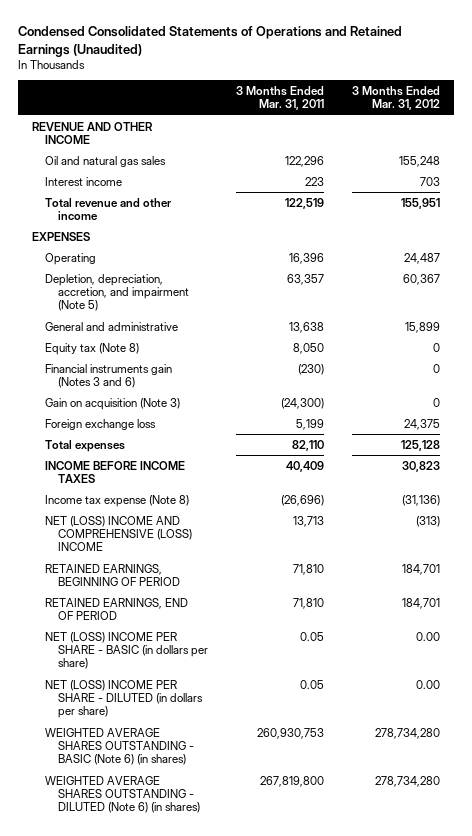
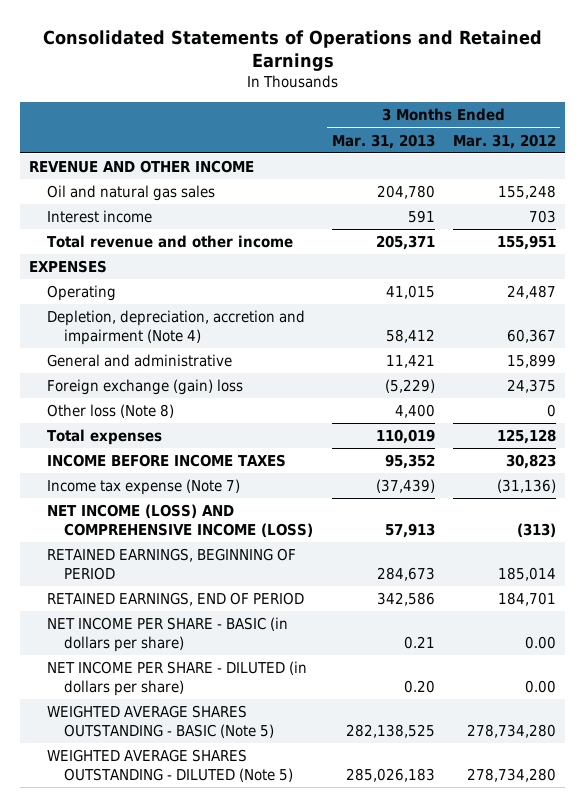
[18,25,403,57] Condensed Consolidated Statements of Operations and Retained Earnings (Unaudited) -> [42,29,542,71] Consolidated Statements of Operations and Retained Earnings
[235,85,324,111] 3 Months Ended Mar. 31, 2011 -> none
none -> [331,133,435,149] Mar. 31, 2013
[45,273,189,312] Depletion, depreciation, accretion, and impairment (Note 5) -> [46,310,305,345] Depletion, depreciation, accretion and impairment (Note 4)
[45,342,140,355] Equity tax (Note 8) -> none
[45,363,173,388] Financial instruments gain (Notes 3 and 6) -> none
[45,397,181,410] Gain on acquisition (Note 3) -> none
[45,418,157,430] Foreign exchange loss -> [46,379,243,396] Foreign exchange (gain) loss
none -> [46,404,174,419] Other loss (Note 8)
[45,494,190,507] Income tax expense (Note 8) -> [46,479,240,496] Income tax expense (Note 7)
[45,515,192,552] NET (LOSS) INCOME AND COMPREHENSIVE (LOSS) INCOME -> [46,504,314,537] NET INCOME (LOSS) AND COMPREHENSIVE INCOME (LOSS)
[401,563,440,575] 184,701 -> [497,566,556,581] 185,014
[45,631,208,670] NET (LOSS) INCOME PER SHARE - BASIC (in dollars per share) -> [46,617,288,652] NET INCOME PER SHARE - BASIC (in dollars per share)
[45,679,203,719] NET (LOSS) INCOME PER SHARE - DILUTED (in dollars per share) -> [46,661,307,696] NET INCOME PER SHARE - DILUTED (in dollars per share)
[45,727,194,766] WEIGHTED AVERAGE SHARES OUTSTANDING - BASIC (Note 6) (in shares) -> [46,705,275,738] WEIGHTED AVERAGE SHARES OUTSTANDING - BASIC (Note 5)
[45,775,200,814] WEIGHTED AVERAGE SHARES OUTSTANDING - DILUTED (Note 6) (in shares) -> [46,749,294,782] WEIGHTED AVERAGE SHARES OUTSTANDING - DILUTED (Note 5)

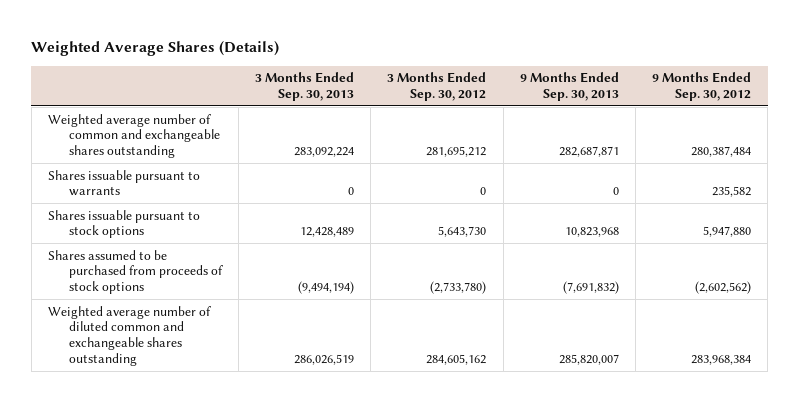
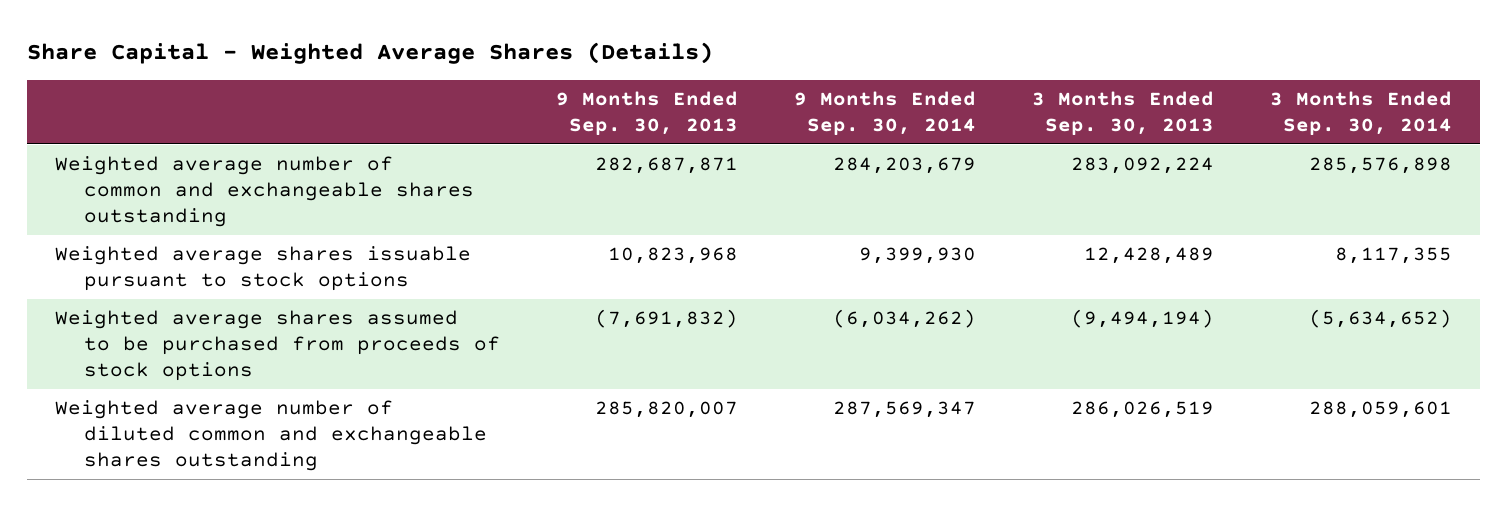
[31,41,280,57] Weighted Average Shares (Details) -> [26,41,713,64] Share Capital - Weighted Average Shares (Details)
[387,72,487,102] 3 Months Ended Sep. 30, 2012 -> none
[652,72,752,102] 9 Months Ended Sep. 30, 2012 -> none
none -> [794,90,977,135] 9 Months Ended Sep. 30, 2014
none -> [1270,90,1453,135] 3 Months Ended Sep. 30, 2014
[47,169,200,197] Shares issuable pursuant to warrants -> none
[47,209,200,239] Shares issuable pursuant to stock options -> [54,246,471,291] Weighted average shares issuable pursuant to stock options
[47,249,223,295] Shares assumed to be purchased from proceeds of stock options -> [54,310,501,381] Weighted average shares assumed to be purchased from proceeds of stock options

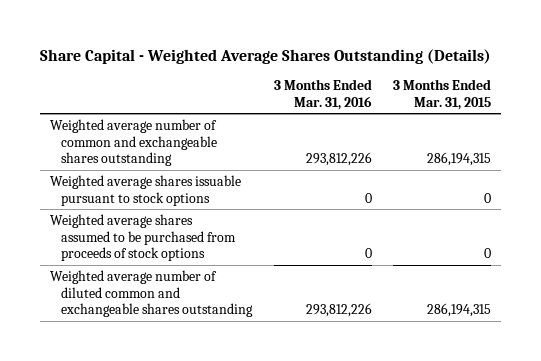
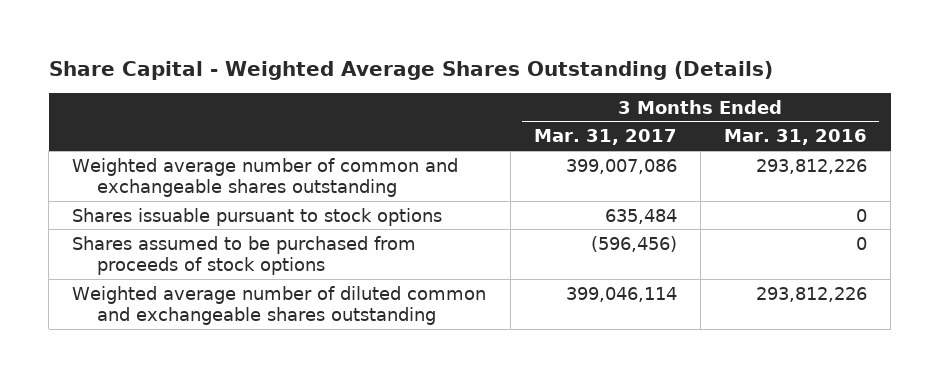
[392,79,491,110] 3 Months Ended Mar. 31, 2015 -> none
none -> [533,129,677,146] Mar. 31, 2017
[50,174,242,206] Weighted average shares issuable pursuant to stock options -> [72,207,443,226] Shares issuable pursuant to stock options
[50,213,237,262] Weighted average shares assumed to be purchased from proceeds of stock options -> [72,235,417,275] Shares assumed to be purchased from proceeds of stock options

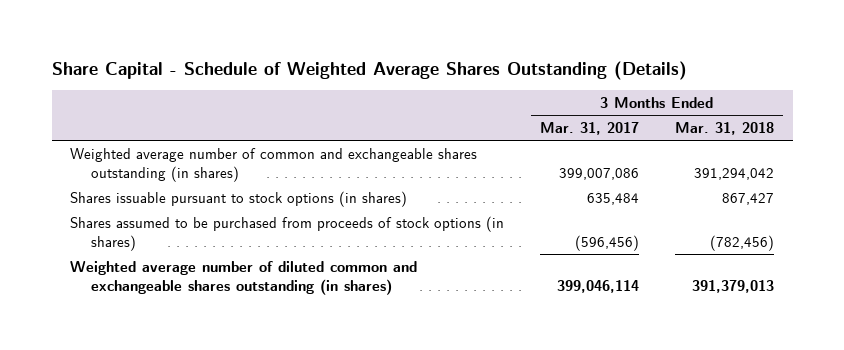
[48,60,773,80] Share Capital - Weighted Average Shares Outstanding (Details) -> [51,61,687,81] Share Capital - Schedule of Weighted Average Shares Outstanding (Details)
[724,129,868,146] Mar. 31, 2016 -> none
none -> [675,122,775,136] Mar. 31, 2018
[72,157,459,197] Weighted average number of common and exchangeable shares outstanding -> [69,147,477,183] Weighted average number of common and exchangeable shares outstanding (in shares)
[72,207,443,226] Shares issuable pursuant to stock options -> [69,190,407,207] Shares issuable pursuant to stock options (in shares)
[72,235,417,275] Shares assumed to be purchased from proceeds of stock options -> [69,215,504,252] Shares assumed to be purchased from proceeds of stock options (in shares)
[72,285,487,325] Weighted average number of diluted common and exchangeable shares outstanding -> [69,260,417,296] Weighted average number of diluted common and exchangeable shares outstanding (in shares)

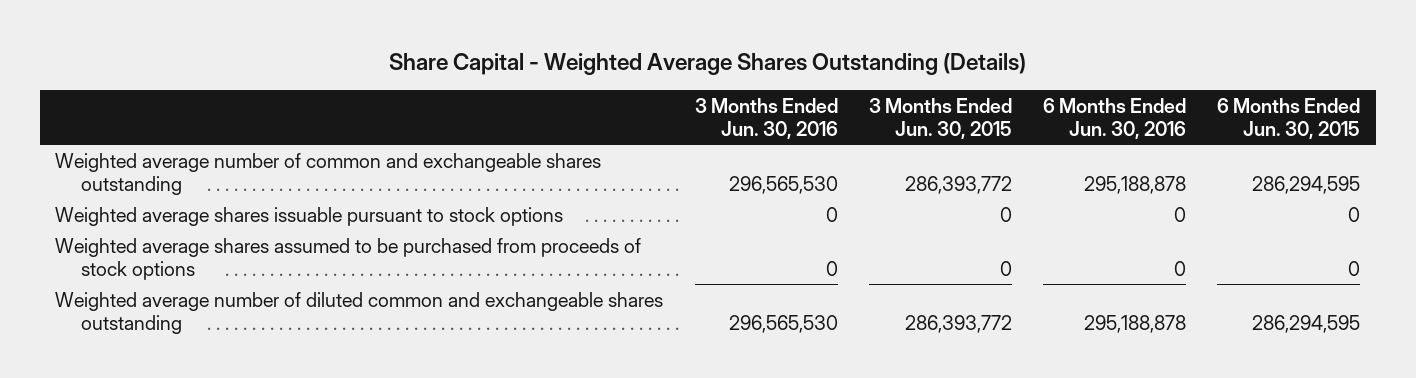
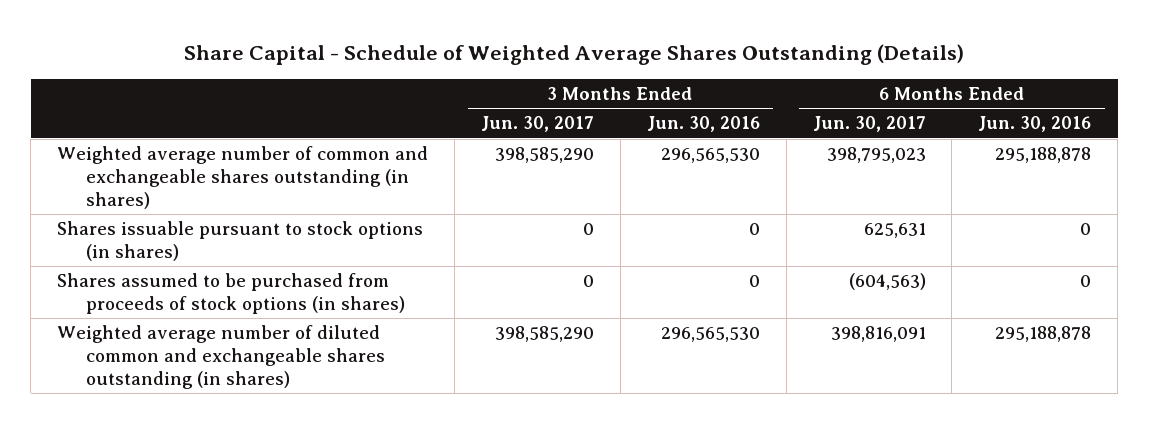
[388,53,1026,76] Share Capital - Weighted Average Shares Outstanding (Details) -> [184,43,965,65] Share Capital - Schedule of Weighted Average Shares Outstanding (Details)
[868,97,1012,139] 3 Months Ended Jun. 30, 2015 -> none
[1217,97,1361,139] 6 Months Ended Jun. 30, 2015 -> none
none -> [481,116,595,133] Jun. 30, 2017
none -> [812,116,926,133] Jun. 30, 2017
[55,152,602,195] Weighted average number of common and exchangeable shares outstanding -> [57,146,429,210] Weighted average number of common and exchangeable shares outstanding (in shares)
[55,206,564,226] Weighted average shares issuable pursuant to stock options -> [57,221,424,262] Shares issuable pursuant to stock options (in shares)
[55,237,642,280] Weighted average shares assumed to be purchased from proceeds of stock options -> [57,273,406,315] Shares assumed to be purchased from proceeds of stock options (in shares)
[55,291,664,334] Weighted average number of diluted common and exchangeable shares outstanding -> [57,325,386,390] Weighted average number of diluted common and exchangeable shares outstanding (in shares)

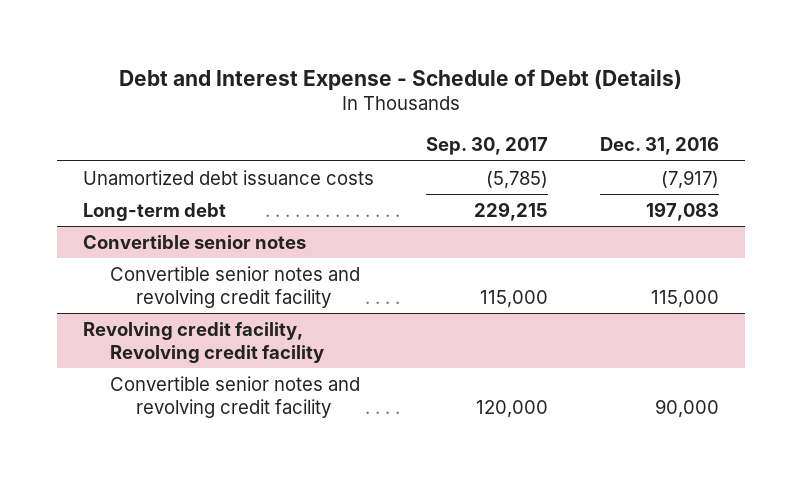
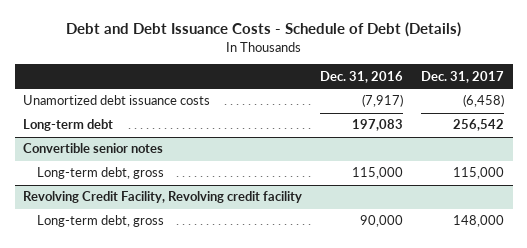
[118,68,682,91] Debt and Interest Expense - Schedule of Debt (Details) -> [65,22,461,38] Debt and Debt Issuance Costs - Schedule of Debt (Details)
[425,137,548,156] Sep. 30, 2017 -> none
none -> [420,70,504,83] Dec. 31, 2017
[109,265,360,308] Convertible senior notes and revolving credit facility -> [36,167,164,180] Long-term debt, gross
[83,321,324,363] Revolving credit facility, Revolving credit facility -> [23,191,303,204] Revolving Credit Facility, Revolving credit facility
[109,375,360,418] Convertible senior notes and revolving credit facility -> [36,215,164,228] Long-term debt, gross

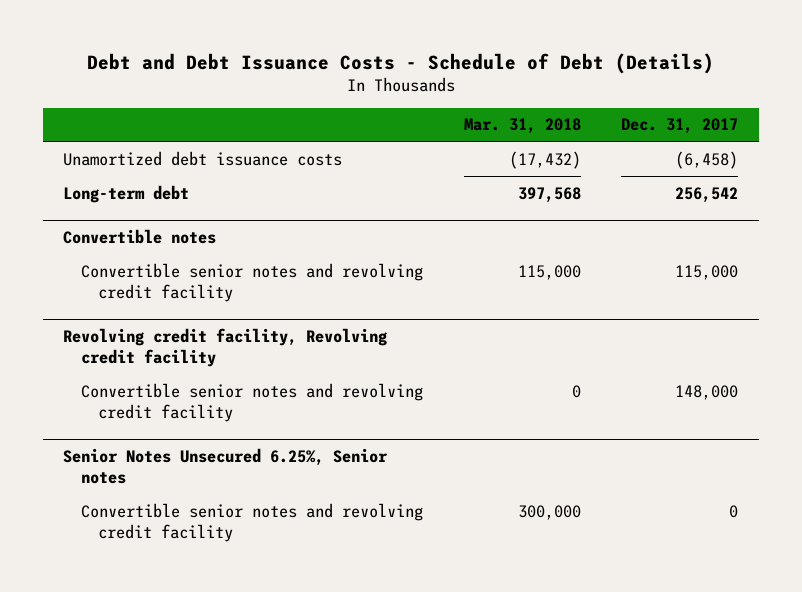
[320,70,404,83] Dec. 31, 2016 -> none
none -> [463,118,581,135] Mar. 31, 2018
[23,143,164,154] Convertible senior notes -> [63,229,217,245] Convertible notes
[36,167,164,180] Long-term debt, gross -> [80,262,423,302] Convertible senior notes and revolving credit facility
[23,191,303,204] Revolving Credit Facility, Revolving credit facility -> [63,328,388,367] Revolving credit facility, Revolving credit facility
[36,215,164,228] Long-term debt, gross -> [80,382,423,422] Convertible senior notes and revolving credit facility
none -> [63,448,389,484] Senior Notes Unsecured 6.25%, Senior notes
none -> [80,502,423,542] Convertible senior notes and revolving credit facility

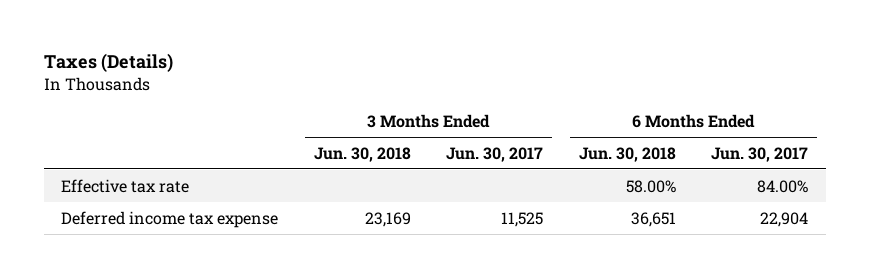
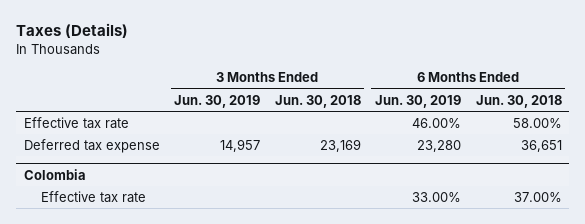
[446,146,544,162] Jun. 30, 2017 -> none
[711,146,809,162] Jun. 30, 2017 -> none
none -> [174,94,261,108] Jun. 30, 2019
none -> [375,94,462,108] Jun. 30, 2019
[61,210,279,228] Deferred income tax expense -> [23,138,160,153] Deferred tax expense
none -> [23,168,86,180] Colombia
none -> [40,190,146,203] Effective tax rate

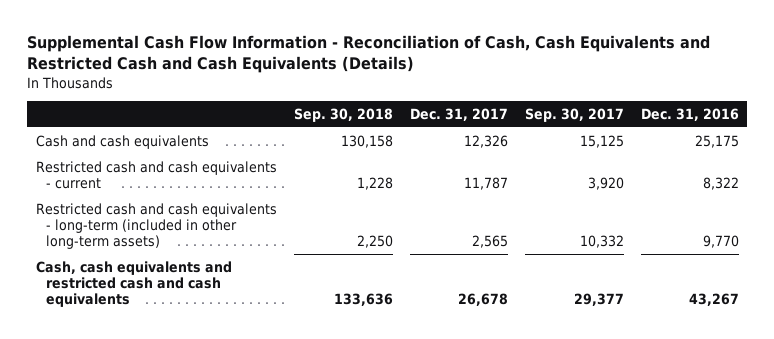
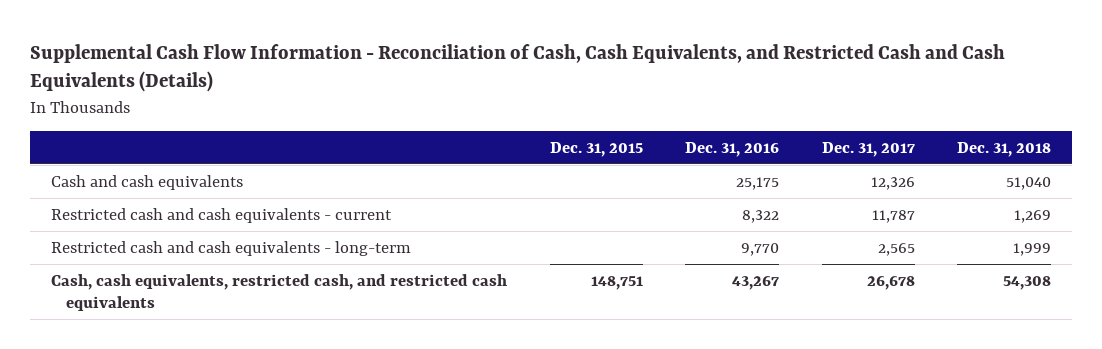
[27,35,711,74] Supplemental Cash Flow Information - Reconciliation of Cash, Cash Equivalents and Restricted Cash and Cash Equivalents (Details) -> [29,43,1005,93] Supplemental Cash Flow Information - Reconciliation of Cash, Cash Equivalents, and Restricted Cash and Cash Equivalents (Details)
[293,107,393,122] Sep. 30, 2018 -> none
[524,107,624,122] Sep. 30, 2017 -> none
none -> [549,141,643,157] Dec. 31, 2015
none -> [957,141,1052,157] Dec. 31, 2018
[35,202,277,249] Restricted cash and cash equivalents - long-term (included in other long-term assets) -> [51,240,412,256] Restricted cash and cash equivalents - long-term
[35,260,232,307] Cash, cash equivalents and restricted cash and cash equivalents -> [51,273,508,311] Cash, cash equivalents, restricted cash, and restricted cash equivalents

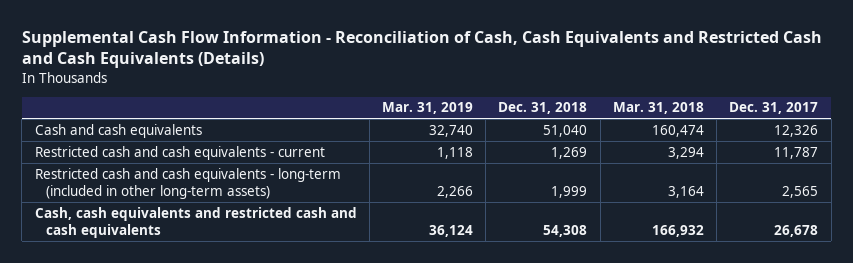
[29,43,1005,93] Supplemental Cash Flow Information - Reconciliation of Cash, Cash Equivalents, and Restricted Cash and Cash Equivalents (Details) -> [21,31,822,69] Supplemental Cash Flow Information - Reconciliation of Cash, Cash Equivalents and Restricted Cash and Cash Equivalents (Details)
[549,141,643,157] Dec. 31, 2015 -> none
[685,141,780,157] Dec. 31, 2016 -> none
none -> [381,102,473,115] Mar. 31, 2019
none -> [612,102,704,115] Mar. 31, 2018
[51,240,412,256] Restricted cash and cash equivalents - long-term -> [34,167,341,199] Restricted cash and cash equivalents - long-term (included in other long-term assets)
[51,273,508,311] Cash, cash equivalents, restricted cash, and restricted cash equivalents -> [34,206,357,238] Cash, cash equivalents and restricted cash and cash equivalents

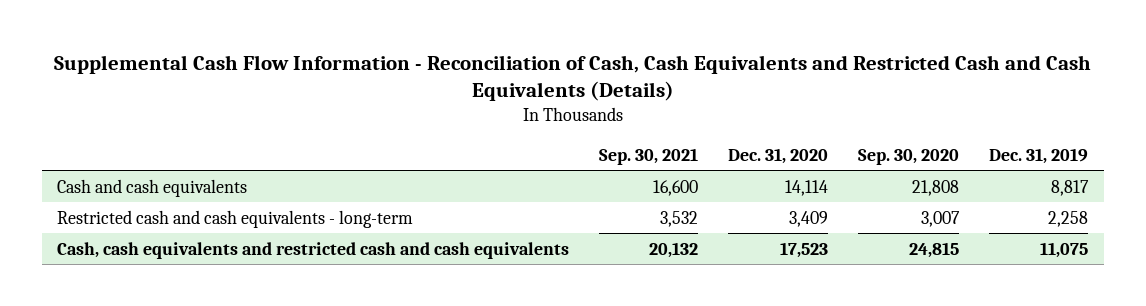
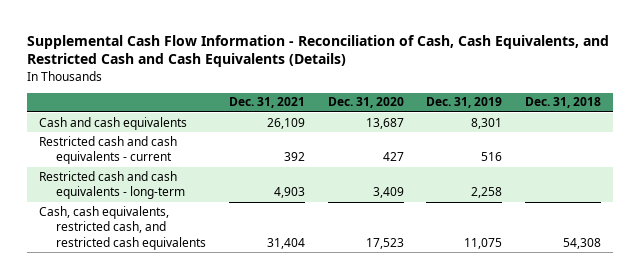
[53,54,1091,102] Supplemental Cash Flow Information - Reconciliation of Cash, Cash Equivalents and Restricted Cash and Cash Equivalents (Details) -> [27,34,610,68] Supplemental Cash Flow Information - Reconciliation of Cash, Cash Equivalents, and Restricted Cash and Cash Equivalents (Details)
[599,147,699,165] Sep. 30, 2021 -> none
[858,148,960,165] Sep. 30, 2020 -> none
none -> [228,97,305,109] Dec. 31, 2021
none -> [525,97,602,109] Dec. 31, 2018
[785,179,829,196] 14,114 -> [365,117,404,129] 13,687
[1051,179,1090,196] 8,817 -> [471,117,503,129] 8,301
none -> [38,135,177,165] Restricted cash and cash equivalents - current
[57,241,570,259] Cash, cash equivalents and restricted cash and cash equivalents -> [38,205,206,250] Cash, cash equivalents, restricted cash, and restricted cash equivalents

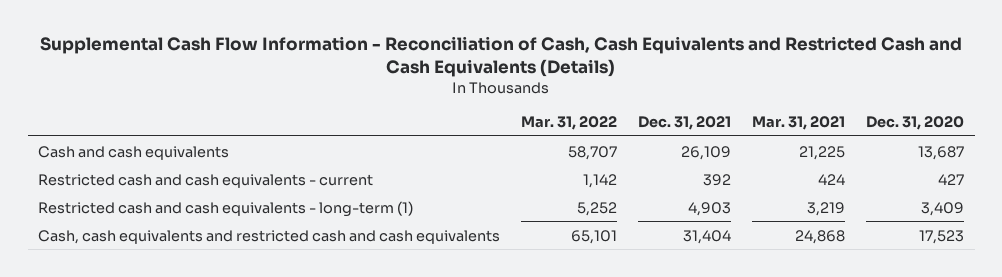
[27,34,610,68] Supplemental Cash Flow Information - Reconciliation of Cash, Cash Equivalents, and Restricted Cash and Cash Equivalents (Details) -> [40,36,963,78] Supplemental Cash Flow Information - Reconciliation of Cash, Cash Equivalents and Restricted Cash and Cash Equivalents (Details)
[426,97,503,109] Dec. 31, 2019 -> none
[525,97,602,109] Dec. 31, 2018 -> none
none -> [521,116,618,131] Mar. 31, 2022
none -> [752,116,846,131] Mar. 31, 2021
[38,170,185,200] Restricted cash and cash equivalents - long-term -> [38,200,414,217] Restricted cash and cash equivalents - long-term (1)
[38,205,206,250] Cash, cash equivalents, restricted cash, and restricted cash equivalents -> [38,229,501,244] Cash, cash equivalents and restricted cash and cash equivalents

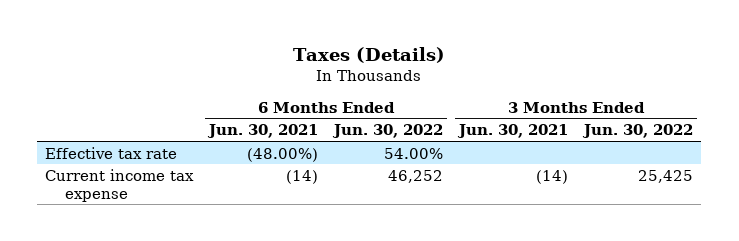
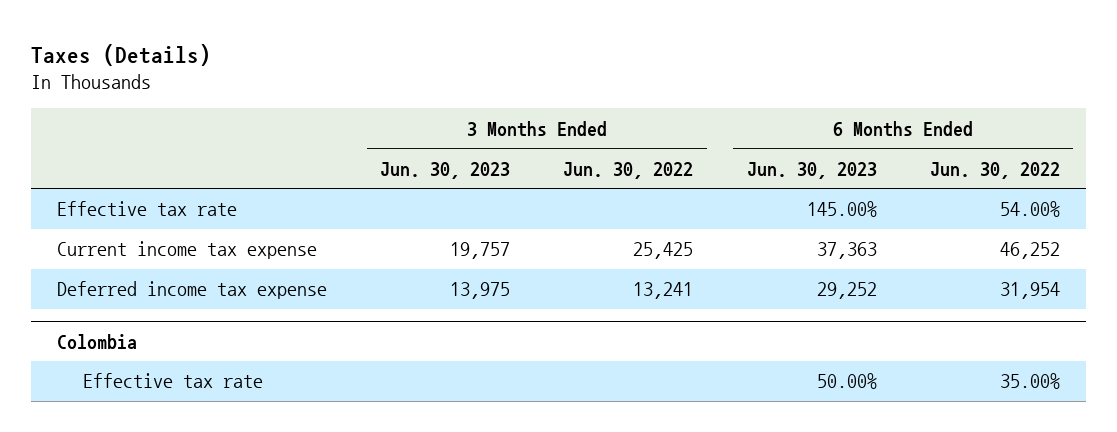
[207,124,319,139] Jun. 30, 2021 -> none
[457,124,569,139] Jun. 30, 2021 -> none
none -> [380,161,511,179] Jun. 30, 2023
none -> [746,161,877,179] Jun. 30, 2023
none -> [57,281,328,300] Deferred income tax expense
none -> [57,333,138,349] Colombia
none -> [82,373,263,389] Effective tax rate

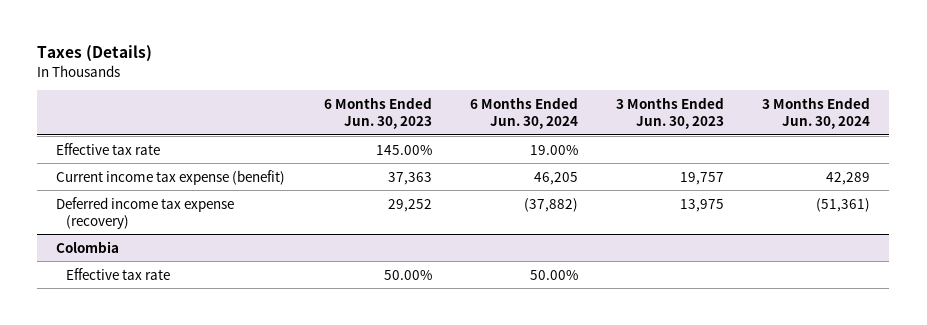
[563,161,694,179] Jun. 30, 2022 -> none
[929,161,1060,179] Jun. 30, 2022 -> none
none -> [469,96,578,130] 6 Months Ended Jun. 30, 2024
none -> [762,96,871,130] 3 Months Ended Jun. 30, 2024
[57,241,318,260] Current income tax expense -> [56,169,286,185] Current income tax expense (benefit)
[57,281,328,300] Deferred income tax expense -> [56,196,235,229] Deferred income tax expense (recovery)

